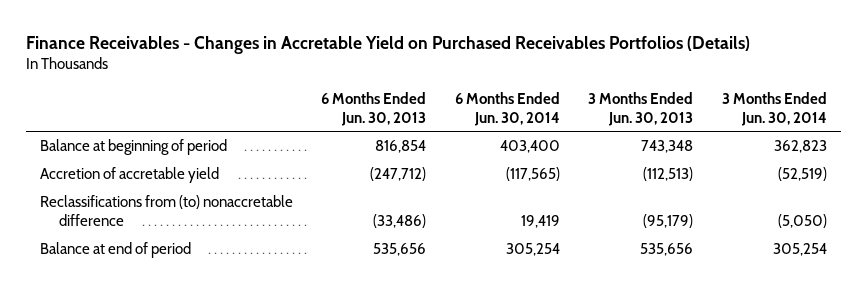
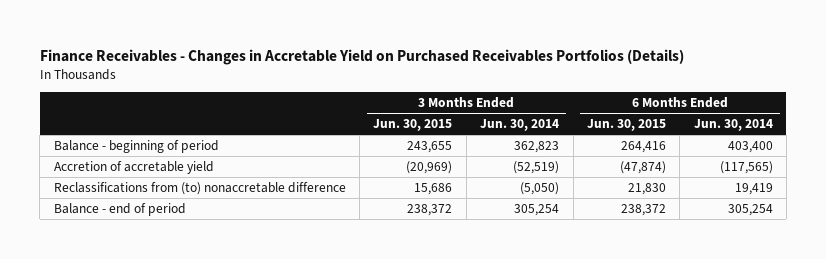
[321,91,427,126] 6 Months Ended Jun. 30, 2013 -> none
[588,91,694,126] 3 Months Ended Jun. 30, 2013 -> none
none -> [373,119,453,132] Jun. 30, 2015
none -> [586,119,666,132] Jun. 30, 2015
[39,139,227,156] Balance at beginning of period -> [53,139,219,153] Balance - beginning of period
[39,242,191,259] Balance at end of period -> [53,202,186,216] Balance - end of period

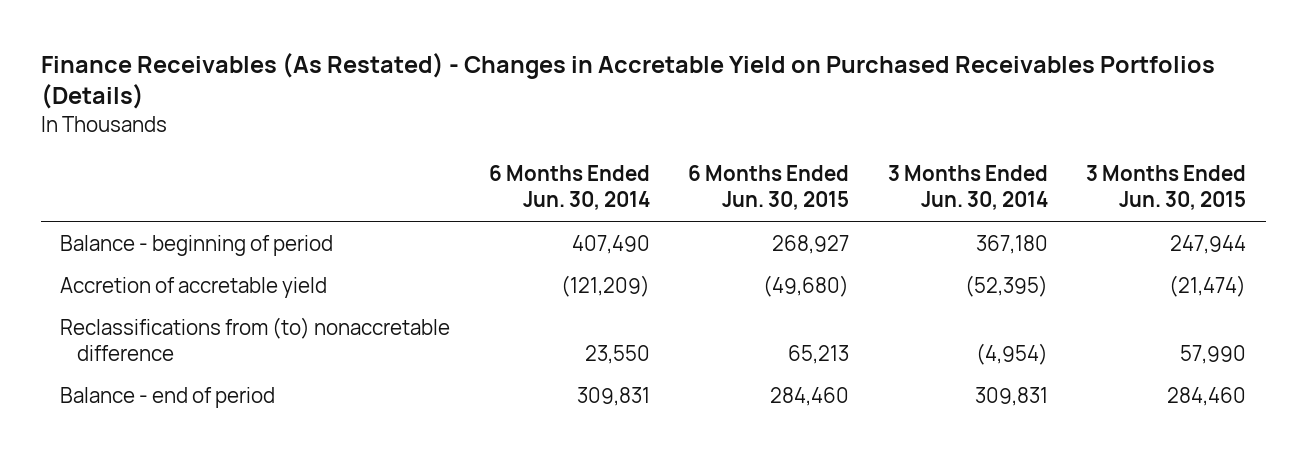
[39,48,684,65] Finance Receivables - Changes in Accretable Yield on Purchased Receivables Portfolios (Details) -> [40,52,1215,110] Finance Receivables (As Restated) - Changes in Accretable Yield on Purchased Receivables Portfolios (Details)
[407,140,453,153] 243,655 -> [1170,234,1247,254] 247,944
[514,140,560,153] 362,823 -> [975,234,1048,254] 367,180
[620,140,666,153] 264,416 -> [772,234,850,254] 268,927
[727,140,773,153] 403,400 -> [571,234,650,254] 407,490
[406,160,453,174] (20,969) -> [1169,274,1247,297] (21,474)
[513,160,560,174] (52,519) -> [964,274,1048,297] (52,395)
[619,160,666,174] (47,874) -> [763,274,850,297] (49,680)
[719,160,773,174] (117,565) -> [560,274,650,297] (121,209)
[414,182,453,195] 15,686 -> [1180,344,1247,364] 57,990
[520,181,560,195] (5,050) -> [975,342,1048,365] (4,954)
[627,182,666,195] 21,830 -> [788,344,850,364] 65,213
[734,182,773,195] 19,419 -> [584,344,650,364] 23,550
[407,203,453,216] 238,372 -> [1167,386,1247,406] 284,460
[514,203,560,216] 305,254 -> [974,386,1048,406] 309,831
[620,203,666,216] 238,372 -> [770,386,850,406] 284,460
[727,203,773,216] 305,254 -> [576,386,650,406] 309,831

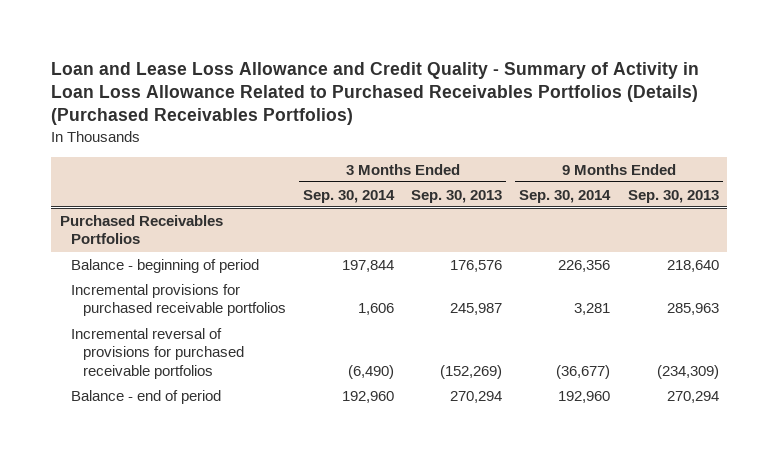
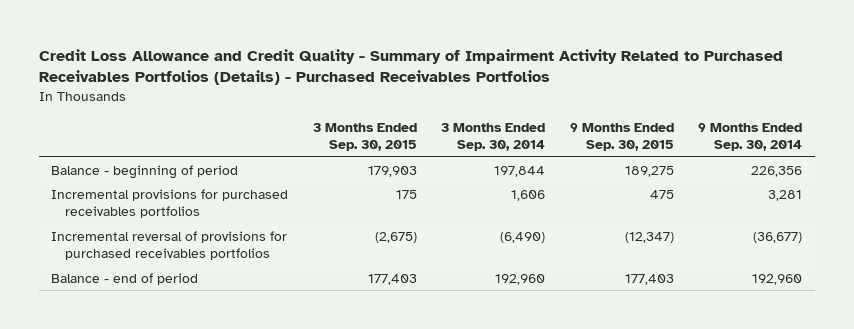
[51,61,700,126] Loan and Lease Loss Allowance and Credit Quality - Summary of Activity in Loan Loss Allowance Related to Purchased Receivables Portfolios (Details) (Purchased Receivables Portfolios) -> [39,48,784,86] Credit Loss Allowance and Credit Quality - Summary of Impairment Activity Related to Purchased Receivables Portfolios (Details) - Purchased Receivables Portfolios
[411,189,503,203] Sep. 30, 2013 -> none
[627,189,719,203] Sep. 30, 2013 -> none
none -> [312,122,417,152] 3 Months Ended Sep. 30, 2015
none -> [569,122,674,152] 9 Months Ended Sep. 30, 2015
[59,214,223,245] Purchased Receivables Portfolios -> none
[71,283,286,317] Incremental provisions for purchased receivable portfolios -> [51,188,289,219] Incremental provisions for purchased receivables portfolios
[71,327,244,380] Incremental reversal of provisions for purchased receivable portfolios -> [51,230,288,261] Incremental reversal of provisions for purchased receivables portfolios

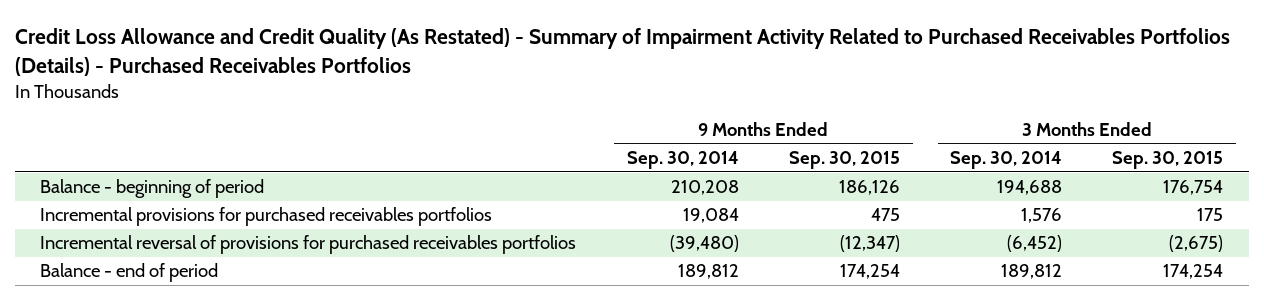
[39,48,784,86] Credit Loss Allowance and Credit Quality - Summary of Impairment Activity Related to Purchased Receivables Portfolios (Details) - Purchased Receivables Portfolios -> [15,27,1231,76] Credit Loss Allowance and Credit Quality (As Restated) - Summary of Impairment Activity Related to Purchased Receivables Portfolios (Details) - Purchased Receivables Portfolios
[367,165,417,177] 179,903 -> [1163,180,1224,196] 176,754
[494,165,546,177] 197,844 -> [997,180,1063,196] 194,688
[624,165,674,177] 189,275 -> [838,180,900,196] 186,126
[751,165,803,177] 226,356 -> [670,180,739,196] 210,208
[511,189,546,201] 1,606 -> [1021,208,1063,224] 1,576
[768,189,803,201] 3,281 -> [682,208,739,224] 19,084
[500,231,546,243] (6,490) -> [1007,235,1063,253] (6,452)
[753,231,803,243] (36,677) -> [669,235,739,253] (39,480)
[367,273,417,285] 177,403 -> [1163,264,1224,280] 174,254
[495,273,546,285] 192,960 -> [1001,264,1063,280] 189,812
[624,273,674,285] 177,403 -> [839,264,900,280] 174,254
[752,273,803,285] 192,960 -> [677,264,739,280] 189,812

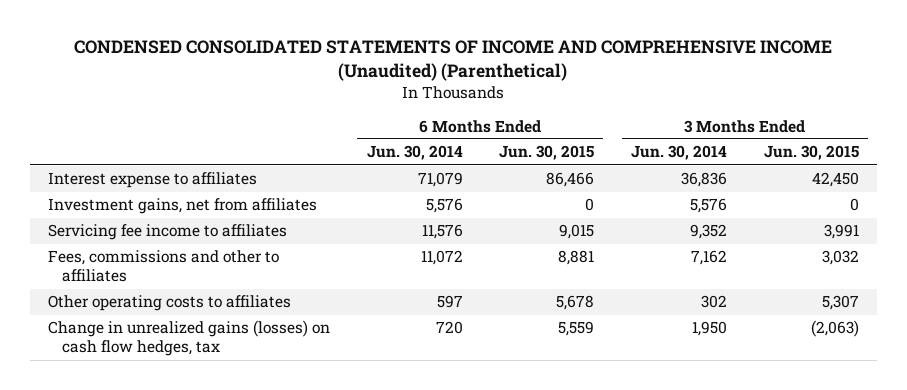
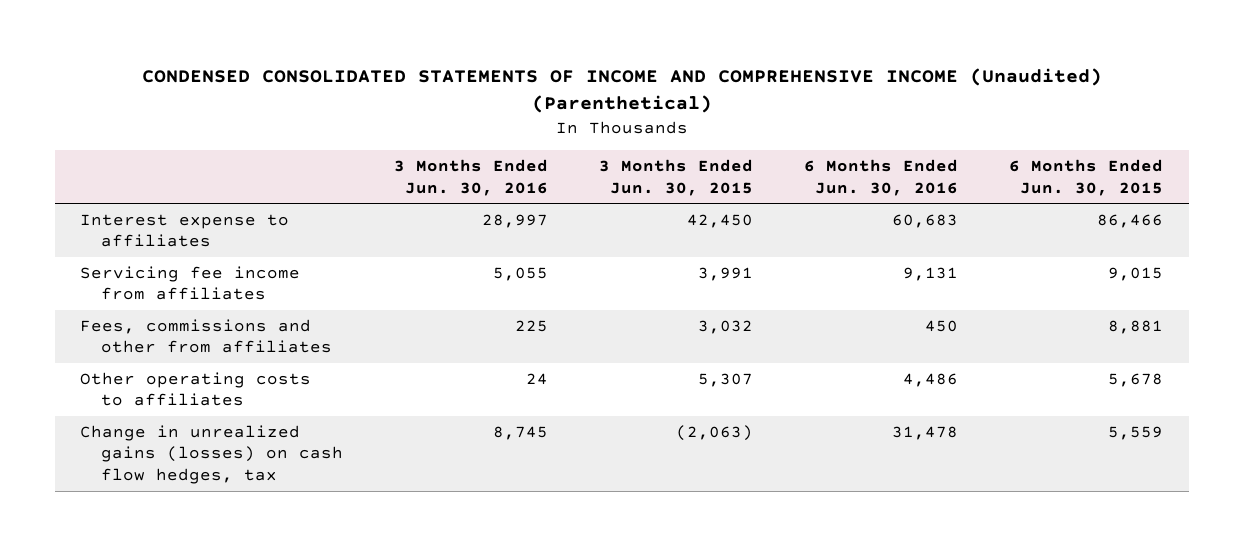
[366,145,463,161] Jun. 30, 2014 -> none
[631,145,728,161] Jun. 30, 2014 -> none
none -> [394,158,549,196] 3 Months Ended Jun. 30, 2016
none -> [804,158,959,196] 6 Months Ended Jun. 30, 2016
[47,198,317,215] Investment gains, net from affiliates -> none
[47,224,287,241] Servicing fee income to affiliates -> [80,265,301,301] Servicing fee income from affiliates
[47,250,279,283] Fees, commissions and other to affiliates -> [80,318,333,354] Fees, commissions and other from affiliates

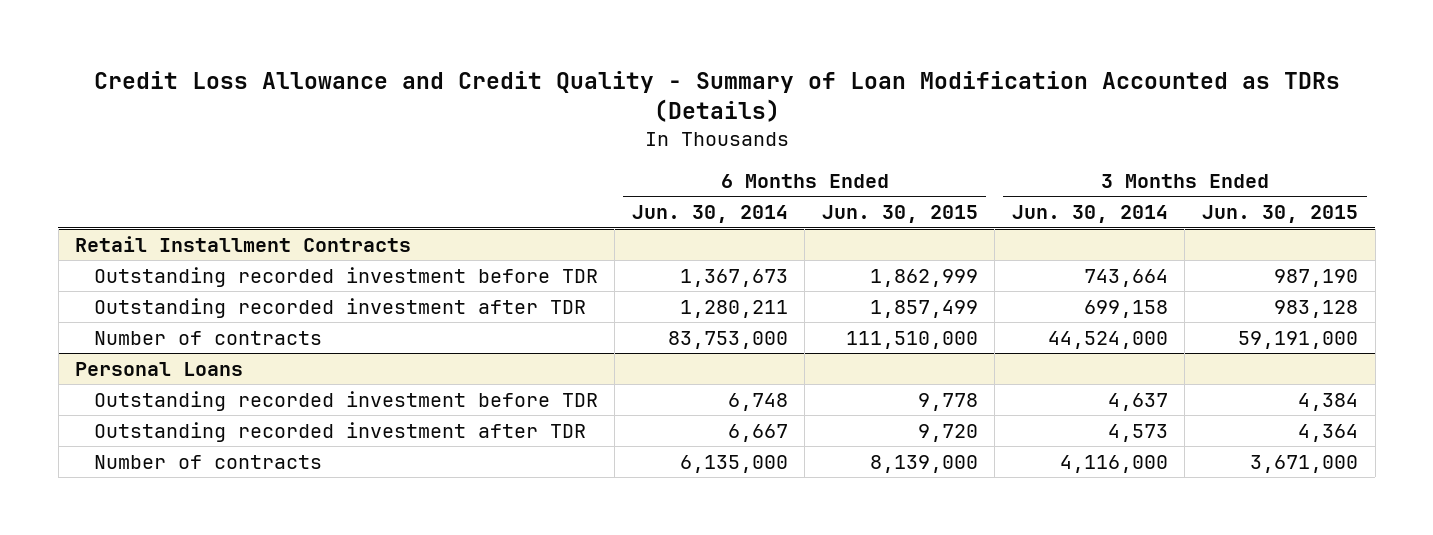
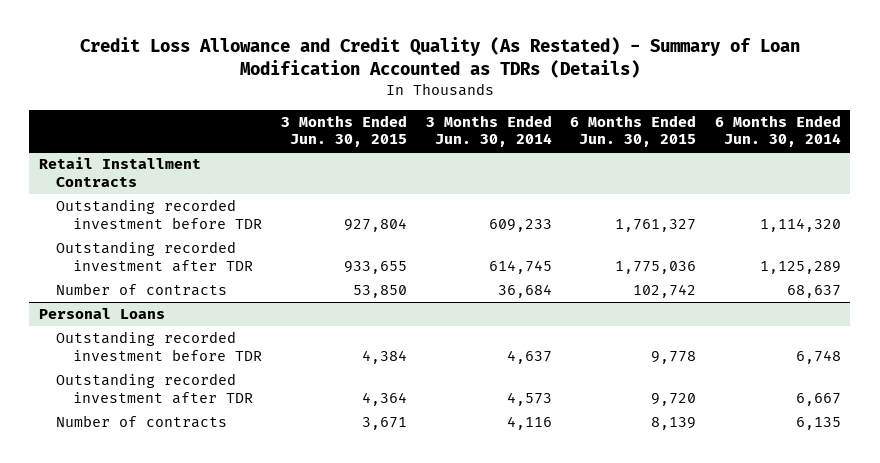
[93,70,1340,123] Credit Loss Allowance and Credit Quality - Summary of Loan Modification Accounted as TDRs (Details) -> [79,37,800,78] Credit Loss Allowance and Credit Quality (As Restated) - Summary of Loan Modification Accounted as TDRs (Details)
[679,268,788,287] 1,367,673 -> [760,217,842,232] 1,114,320
[869,268,978,287] 1,862,999 -> [615,218,697,232] 1,761,327
[1083,268,1168,287] 743,664 -> [488,218,552,232] 609,233
[1273,268,1358,287] 987,190 -> [344,217,408,232] 927,804
[679,299,788,318] 1,280,211 -> [760,260,842,274] 1,125,289
[869,299,978,318] 1,857,499 -> [615,260,697,274] 1,775,036
[1083,299,1168,318] 699,158 -> [488,259,552,274] 614,745
[1273,299,1358,318] 983,128 -> [344,260,408,274] 933,655
[667,330,788,349] 83,753,000 -> [787,285,842,299] 68,637
[845,330,978,349] 111,510,000 -> [633,284,697,299] 102,742
[1047,330,1168,349] 44,524,000 -> [497,284,552,299] 36,684
[1237,330,1358,349] 59,191,000 -> [353,285,408,299] 53,850
[679,454,788,473] 6,135,000 -> [796,417,842,431] 6,135
[869,454,978,473] 8,139,000 -> [651,417,697,431] 8,139
[1059,454,1168,473] 4,116,000 -> [506,416,552,431] 4,116
[1249,454,1358,473] 3,671,000 -> [362,417,408,431] 3,671

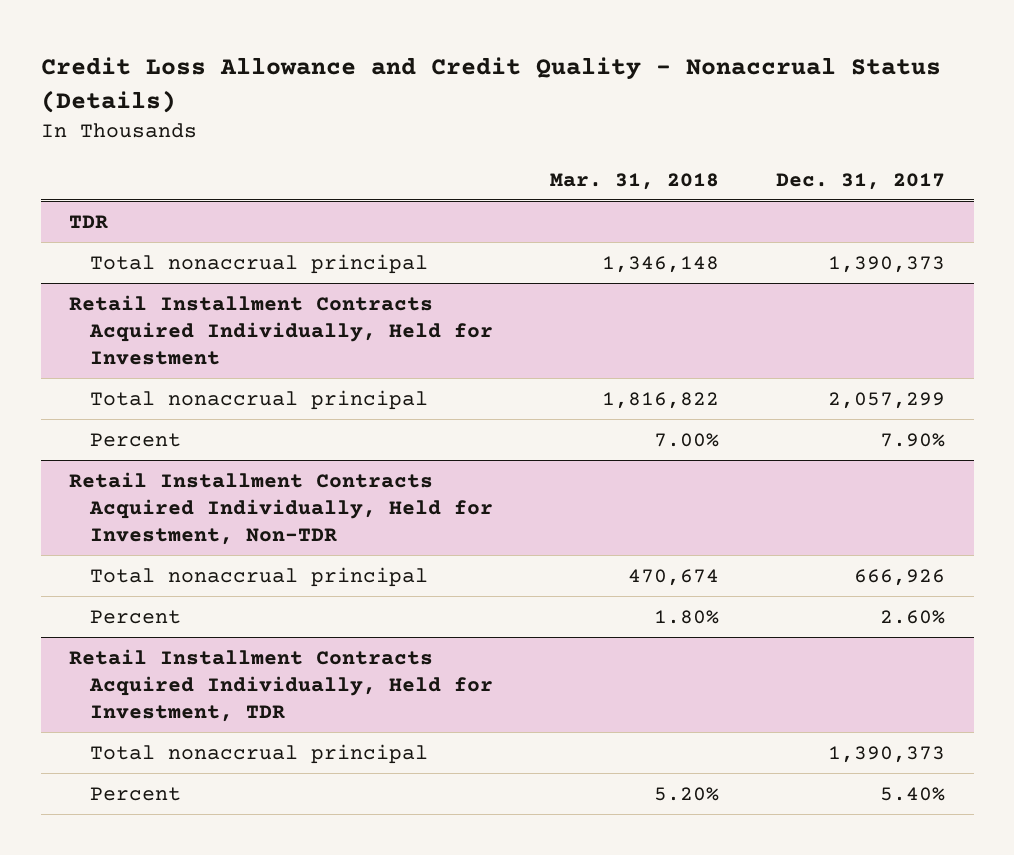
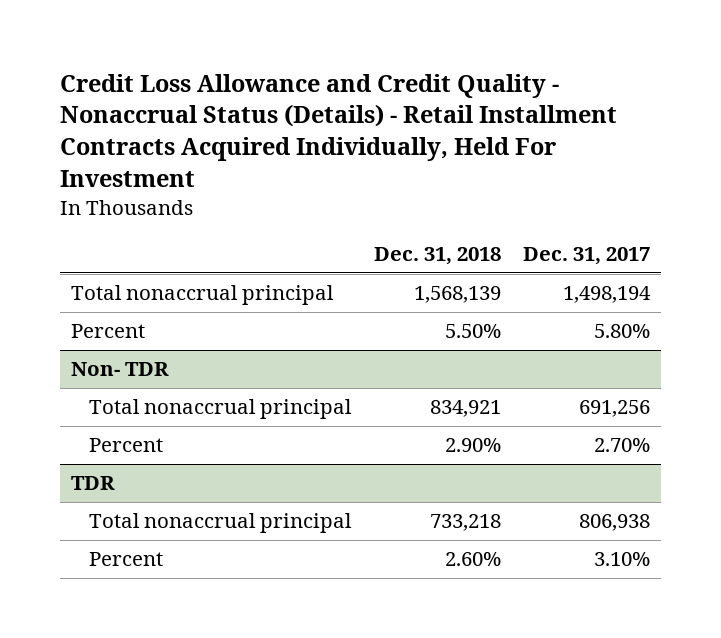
[40,57,941,113] Credit Loss Allowance and Credit Quality - Nonaccrual Status (Details) -> [59,73,617,187] Credit Loss Allowance and Credit Quality - Nonaccrual Status (Details) - Retail Installment Contracts Acquired Individually, Held For Investment
[549,172,719,190] Mar. 31, 2018 -> none
none -> [373,247,501,266] Dec. 31, 2018
none -> [70,285,334,306] Total nonaccrual principal
none -> [70,324,145,339] Percent
none -> [70,362,169,377] Non- TDR
none -> [89,399,353,420] Total nonaccrual principal
none -> [89,438,164,453] Percent
[69,294,493,365] Retail Installment Contracts Acquired Individually, Held for Investment -> none
[89,389,428,410] Total nonaccrual principal -> none
[69,471,493,545] Retail Installment Contracts Acquired Individually, Held for Investment, Non-TDR -> none
[89,566,428,587] Total nonaccrual principal -> none
[89,609,181,624] Percent -> none
[69,648,493,722] Retail Installment Contracts Acquired Individually, Held for Investment, TDR -> none
[89,743,428,764] Total nonaccrual principal -> none
[89,786,181,801] Percent -> none
[828,255,946,273] 1,390,373 -> [578,514,650,532] 806,938
[880,432,946,447] 7.90% -> [593,552,650,567] 3.10%

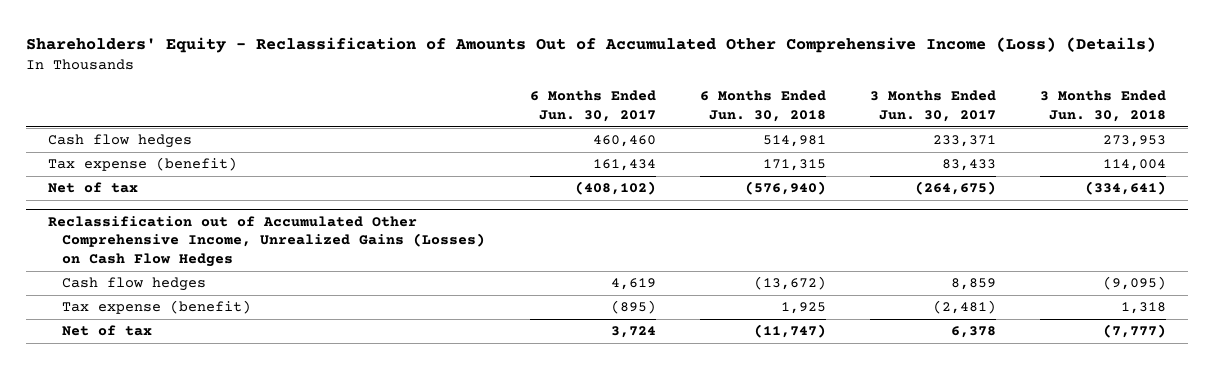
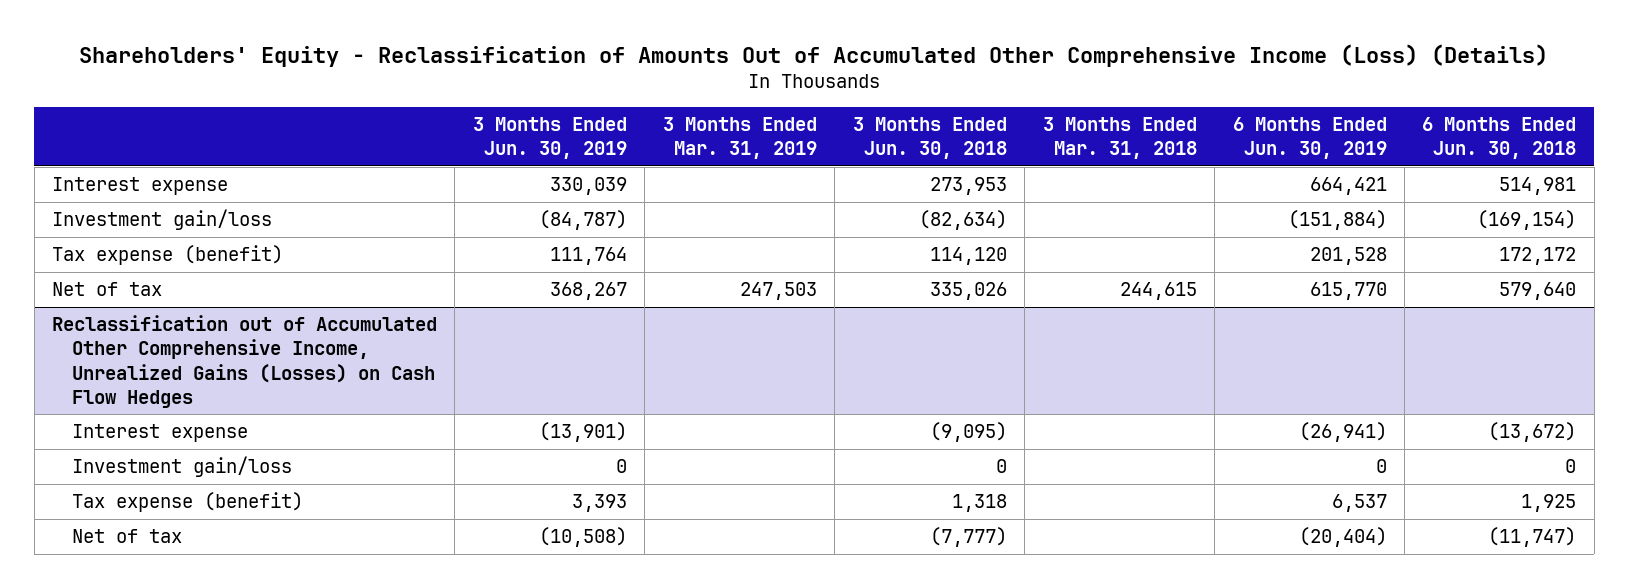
[529,90,656,123] 6 Months Ended Jun. 30, 2017 -> none
[870,90,997,123] 3 Months Ended Jun. 30, 2017 -> none
none -> [472,117,627,160] 3 Months Ended Jun. 30, 2019
none -> [662,117,817,160] 3 Months Ended Mar. 31, 2019
none -> [1042,117,1197,160] 3 Months Ended Mar. 31, 2018
none -> [1232,117,1387,160] 6 Months Ended Jun. 30, 2019
[48,134,193,149] Cash flow hedges -> [51,177,228,196] Interest expense
none -> [51,209,272,231] Investment gain/loss
[762,159,826,172] 171,315 -> [1499,247,1577,266] 172,172
[1103,159,1167,172] 114,004 -> [929,247,1007,266] 114,120
[744,181,826,196] (576,940) -> [1499,282,1577,301] 579,640
[1085,181,1167,196] (334,641) -> [929,282,1007,301] 335,026
[62,277,207,292] Cash flow hedges -> [72,424,249,443] Interest expense
none -> [72,456,293,478] Investment gain/loss

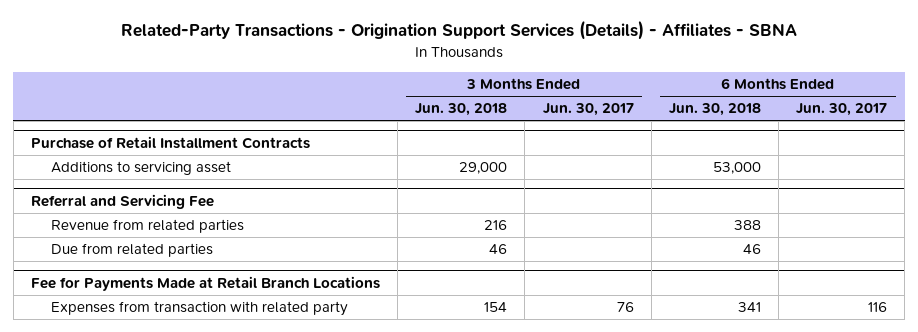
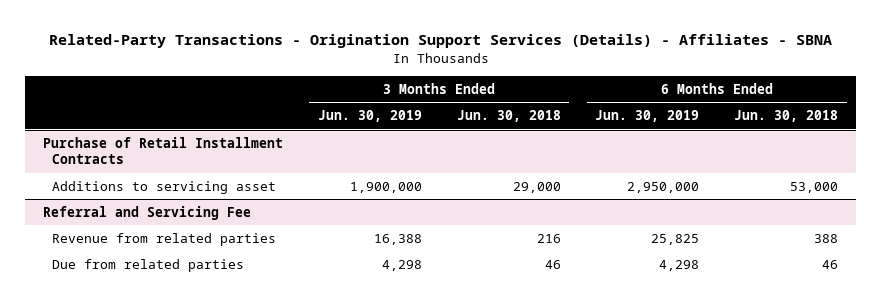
[542,103,634,117] Jun. 30, 2017 -> none
[796,103,888,117] Jun. 30, 2017 -> none
none -> [317,110,422,123] Jun. 30, 2019
none -> [595,110,700,123] Jun. 30, 2019
[30,275,380,291] Fee for Payments Made at Retail Branch Locations -> none
[50,301,348,317] Expenses from transaction with related party -> none

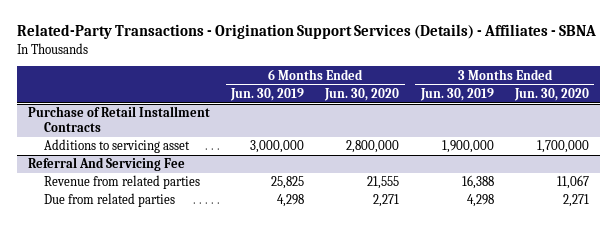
[456,110,561,123] Jun. 30, 2018 -> none
[734,110,839,123] Jun. 30, 2018 -> none
none -> [324,88,400,102] Jun. 30, 2020
none -> [513,88,589,102] Jun. 30, 2020
[627,181,700,193] 2,950,000 -> [249,140,304,154] 3,000,000
[42,205,251,220] Referral and Servicing Fee -> [27,157,185,172] Referral And Servicing Fee

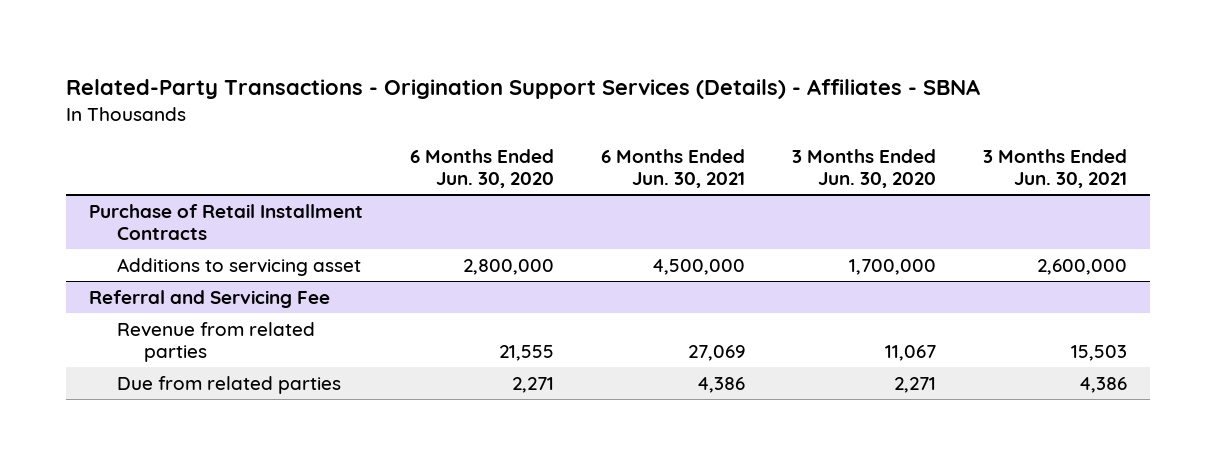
[229,88,304,102] Jun. 30, 2019 -> none
[419,88,494,102] Jun. 30, 2019 -> none
none -> [601,148,746,189] 6 Months Ended Jun. 30, 2021
none -> [982,148,1127,189] 3 Months Ended Jun. 30, 2021
[27,157,185,172] Referral And Servicing Fee -> [89,289,331,308] Referral and Servicing Fee

